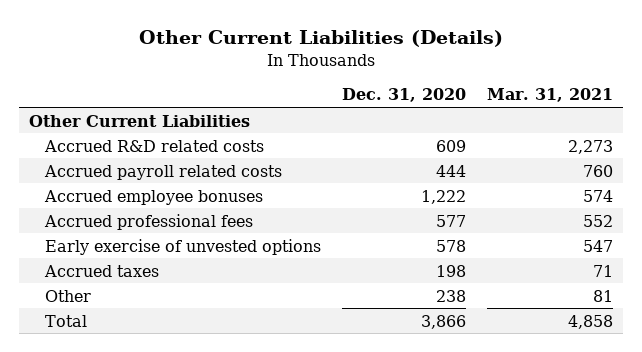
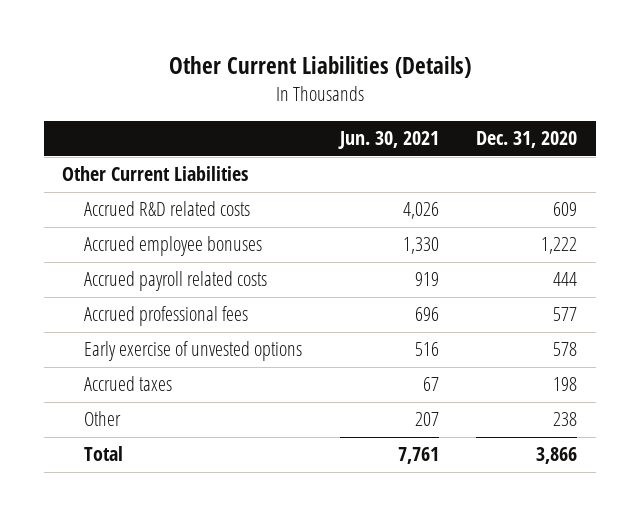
[486,88,613,103] Mar. 31, 2021 -> none
none -> [337,131,439,150] Jun. 30, 2021
[44,164,283,180] Accrued payroll related costs -> [84,271,268,292] Accrued payroll related costs

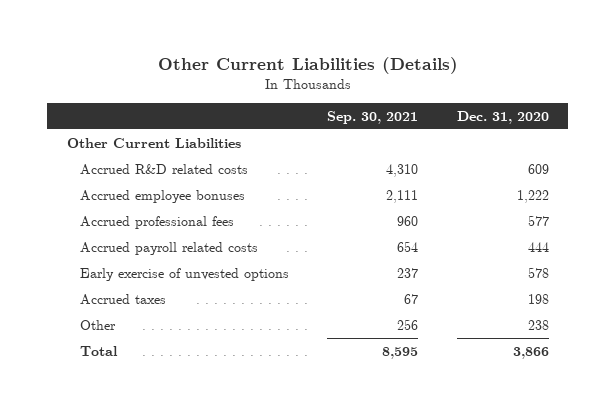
[337,131,439,150] Jun. 30, 2021 -> none
none -> [327,110,419,124] Sep. 30, 2021
[84,271,268,292] Accrued payroll related costs -> [79,241,258,255] Accrued payroll related costs

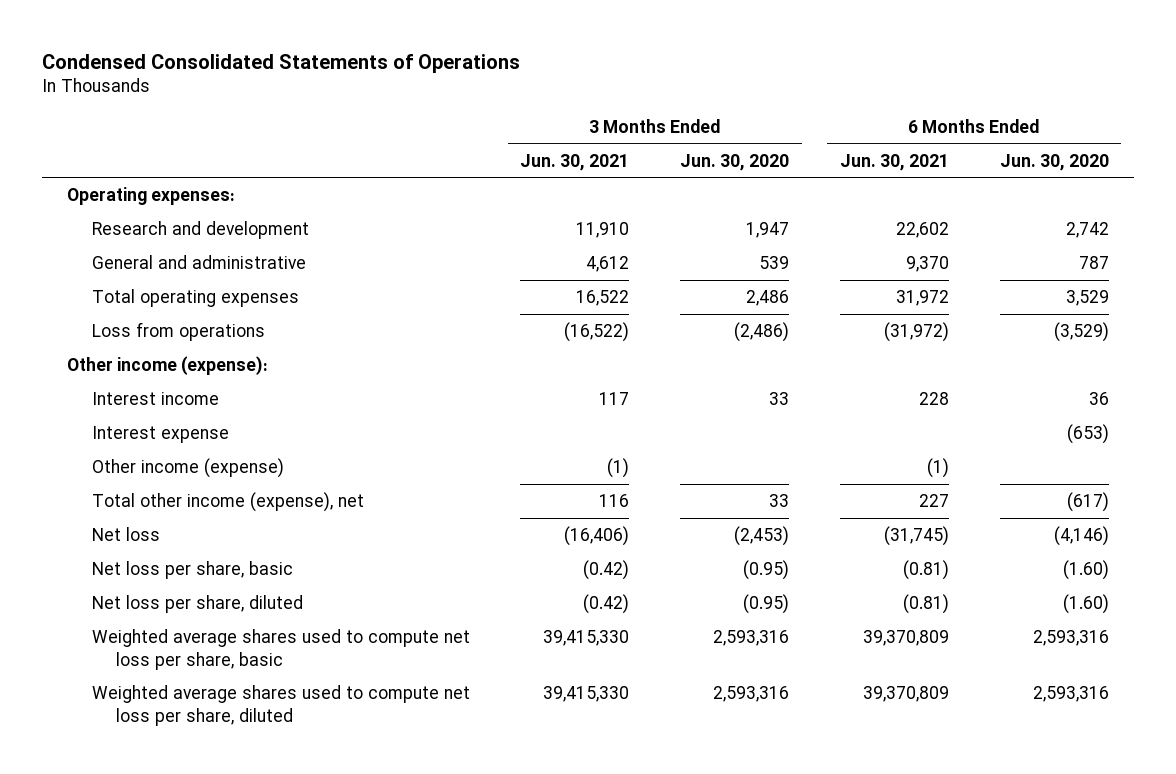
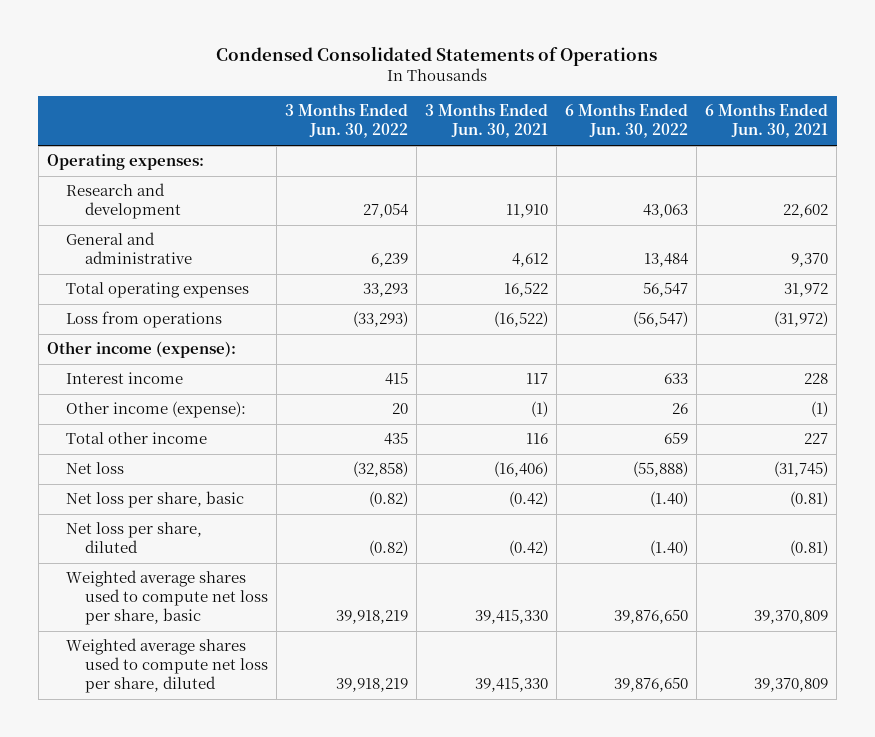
[680,153,790,171] Jun. 30, 2020 -> none
[999,153,1109,171] Jun. 30, 2020 -> none
none -> [285,103,409,139] 3 Months Ended Jun. 30, 2022
none -> [565,103,689,139] 6 Months Ended Jun. 30, 2022
[91,426,229,444] Interest expense -> none
[91,458,284,479] Other income (expense) -> [65,401,246,419] Other income (expense):
[91,492,364,513] Total other income (expense), net -> [65,432,207,445] Total other income

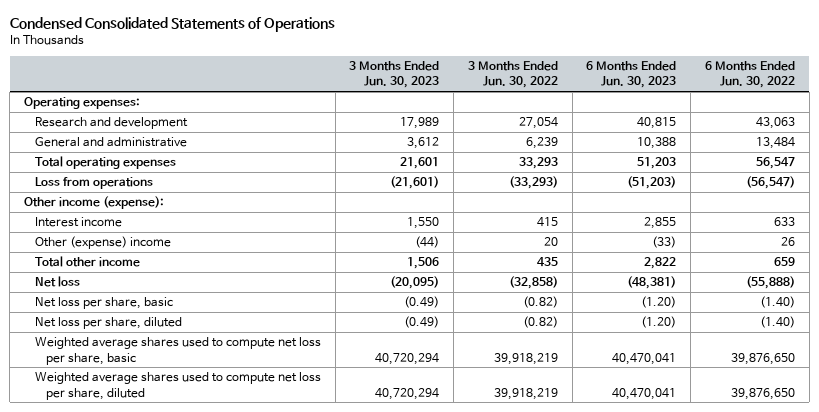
[425,103,549,139] 3 Months Ended Jun. 30, 2021 -> none
[705,103,829,139] 6 Months Ended Jun. 30, 2021 -> none
none -> [349,61,440,89] 3 Months Ended Jun. 30, 2023
none -> [586,61,677,89] 6 Months Ended Jun. 30, 2023
[65,401,246,419] Other income (expense): -> [35,236,172,250] Other (expense) income

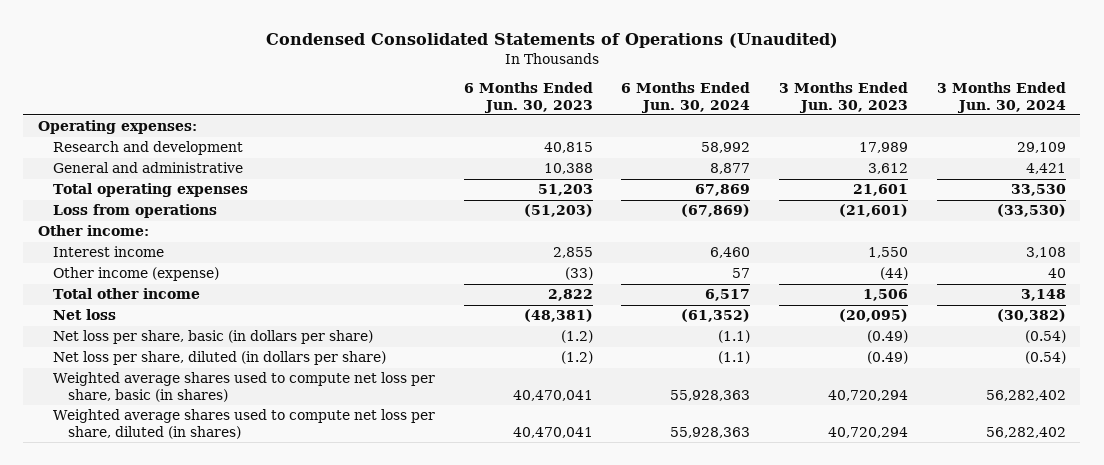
[9,16,335,32] Condensed Consolidated Statements of Operations -> [265,32,838,48] Condensed Consolidated Statements of Operations (Unaudited)
[467,61,558,89] 3 Months Ended Jun. 30, 2022 -> none
[704,61,795,89] 6 Months Ended Jun. 30, 2022 -> none
none -> [621,81,751,113] 6 Months Ended Jun. 30, 2024
none -> [936,81,1066,113] 3 Months Ended Jun. 30, 2024
[23,196,164,210] Other income (expense): -> [37,225,149,237] Other income:
[35,236,172,250] Other (expense) income -> [52,267,219,282] Other income (expense)
[35,297,174,310] Net loss per share, basic -> [52,330,373,345] Net loss per share, basic (in dollars per share)
[641,296,677,309] (1.20) -> [560,330,593,344] (1.2)
[35,317,183,330] Net loss per share, diluted -> [52,351,386,366] Net loss per share, diluted (in dollars per share)
[641,316,677,329] (1.20) -> [560,351,593,365] (1.2)
[35,337,322,365] Weighted average shares used to compute net loss per share, basic -> [52,372,435,402] Weighted average shares used to compute net loss per share, basic (in shares)
[35,372,322,400] Weighted average shares used to compute net loss per share, diluted -> [52,409,435,439] Weighted average shares used to compute net loss per share, diluted (in shares)

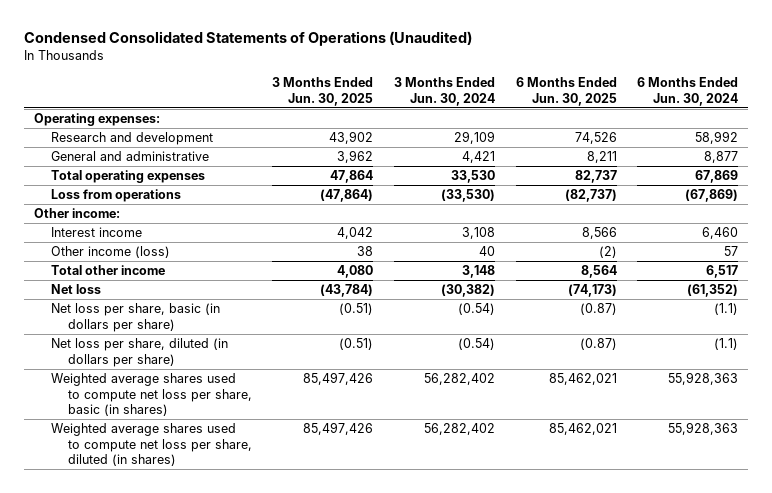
[463,81,593,113] 6 Months Ended Jun. 30, 2023 -> none
[779,81,909,113] 3 Months Ended Jun. 30, 2023 -> none
none -> [272,77,374,106] 3 Months Ended Jun. 30, 2025
none -> [515,77,617,106] 6 Months Ended Jun. 30, 2025
[52,267,219,282] Other income (expense) -> [51,246,171,259] Other income (loss)

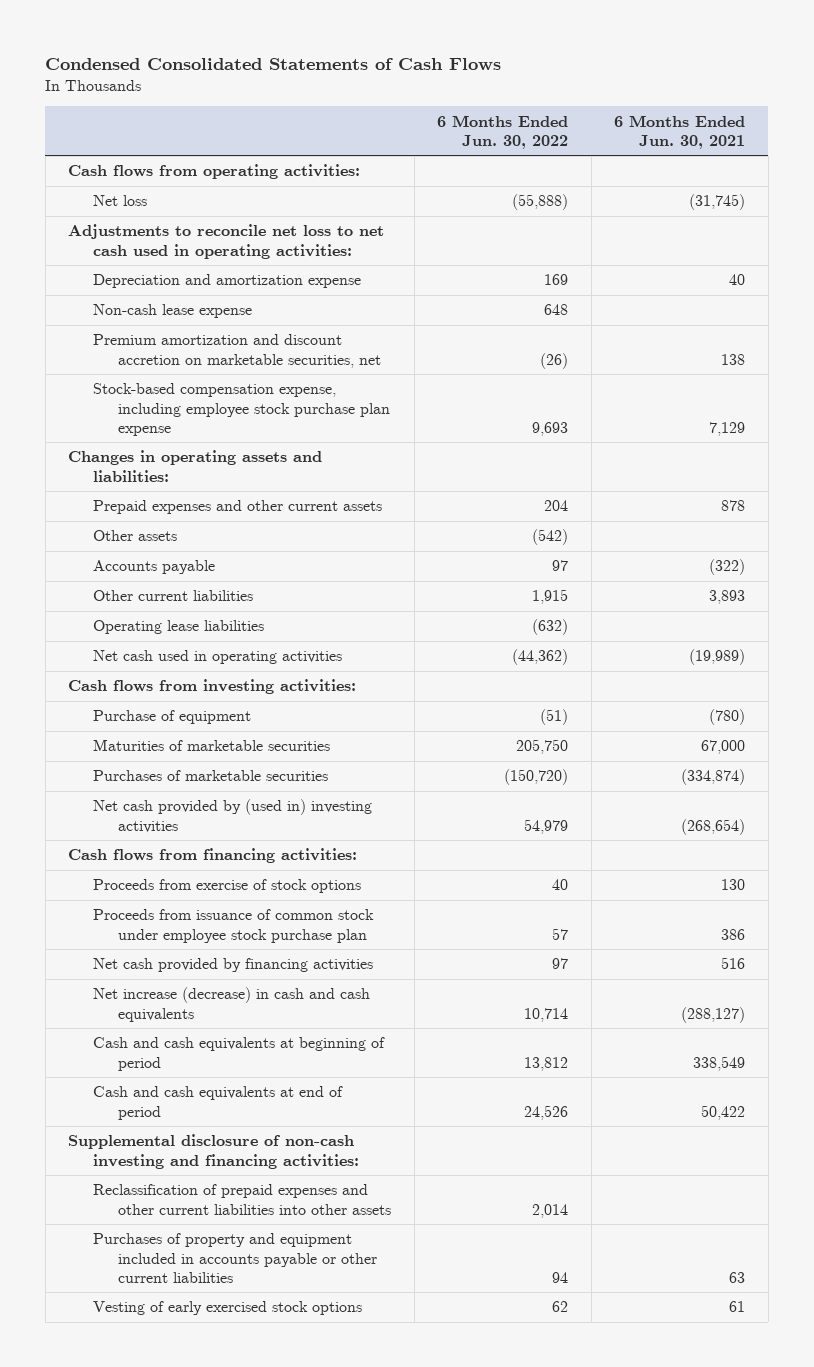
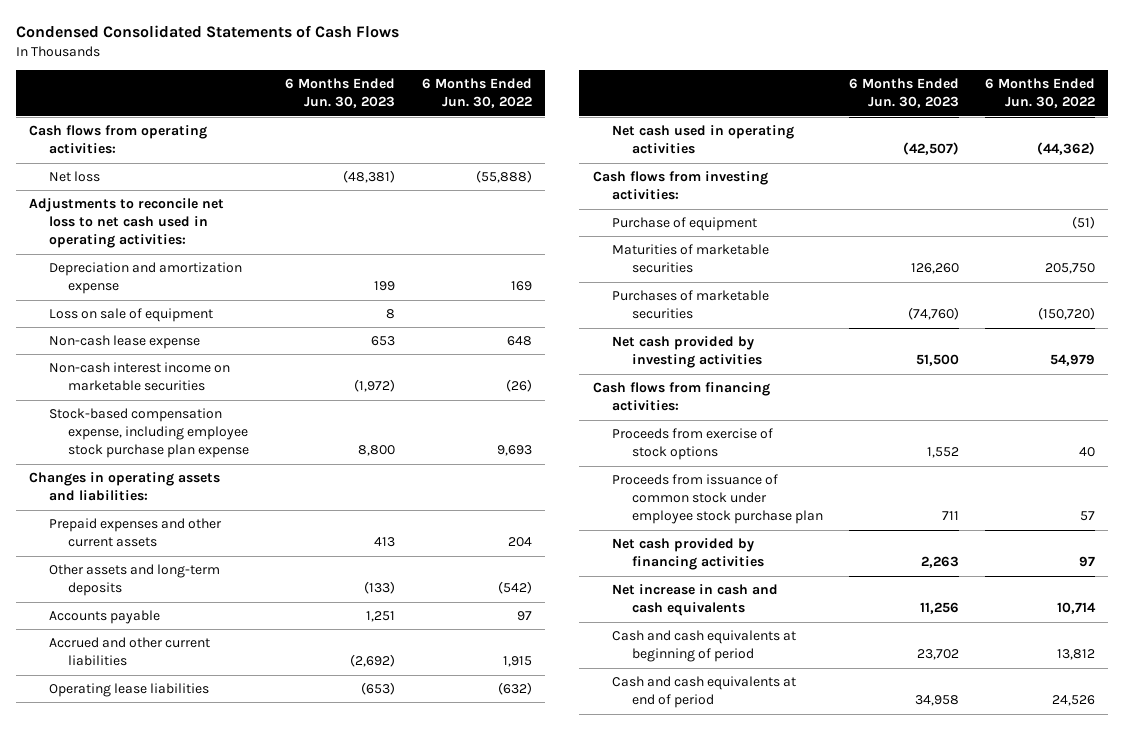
[614,114,746,149] 6 Months Ended Jun. 30, 2021 -> none
none -> [285,78,396,109] 6 Months Ended Jun. 30, 2023
none -> [48,308,213,323] Loss on sale of equipment
[93,334,382,368] Premium amortization and discount accretion on marketable securities, net -> none
none -> [48,362,230,392] Non-cash interest income on marketable securities
[93,530,178,542] Other assets -> [48,564,220,597] Other assets and long-term deposits
[93,590,254,602] Other current liabilities -> [48,637,210,667] Accrued and other current liabilities
[93,799,373,833] Net cash provided by (used in) investing activities -> [612,336,762,369] Net cash provided by investing activities
[93,987,371,1022] Net increase (decrease) in cash and cash equivalents -> [612,584,779,617] Net increase in cash and cash equivalents
[68,1134,360,1169] Supplemental disclosure of non-cash investing and financing activities: -> none
[93,1184,392,1215] Reclassification of prepaid expenses and other current liabilities into other assets -> none
[93,1233,378,1283] Purchases of property and equipment included in accounts payable or other current liabilities -> none
[93,1301,363,1316] Vesting of early exercised stock options -> none

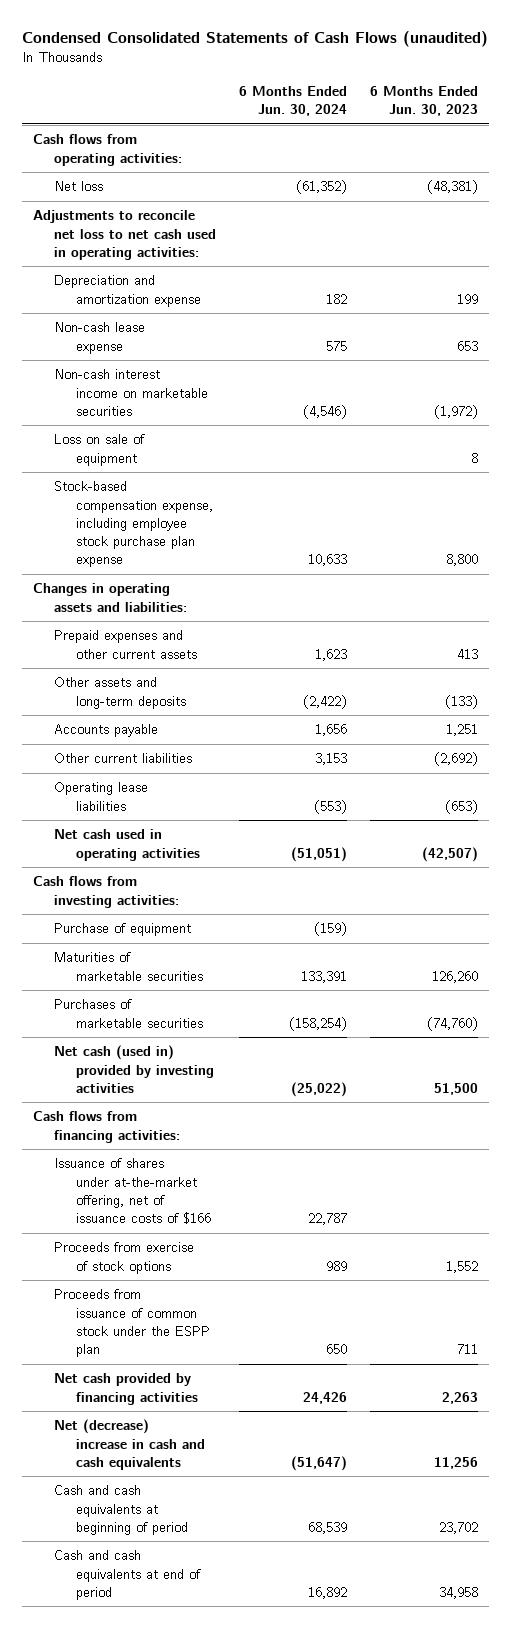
[15,25,399,39] Condensed Consolidated Statements of Cash Flows -> [21,31,488,48] Condensed Consolidated Statements of Cash Flows (unaudited)
[421,78,532,109] 6 Months Ended Jun. 30, 2022 -> none
none -> [239,85,348,117] 6 Months Ended Jun. 30, 2024
[48,308,213,323] Loss on sale of equipment -> [54,434,146,466] Loss on sale of equipment
[48,637,210,667] Accrued and other current liabilities -> [54,753,193,764] Other current liabilities
[612,336,762,369] Net cash provided by investing activities -> [54,1045,214,1093] Net cash (used in) provided by investing activities
none -> [54,1158,211,1224] Issuance of shares under at-the-market offering, net of issuance costs of $166
[612,474,823,525] Proceeds from issuance of common stock under employee stock purchase plan -> [54,1289,210,1357] Proceeds from issuance of common stock under the ESPP plan
[612,584,779,617] Net increase in cash and cash equivalents -> [54,1419,205,1470] Net (decrease) increase in cash and cash equivalents

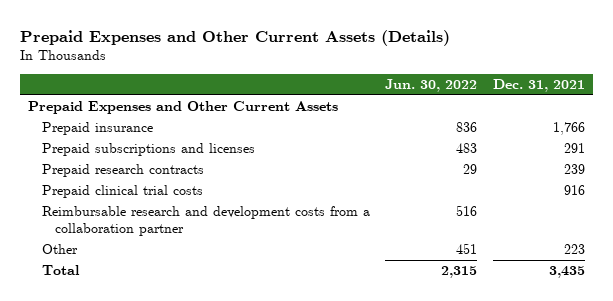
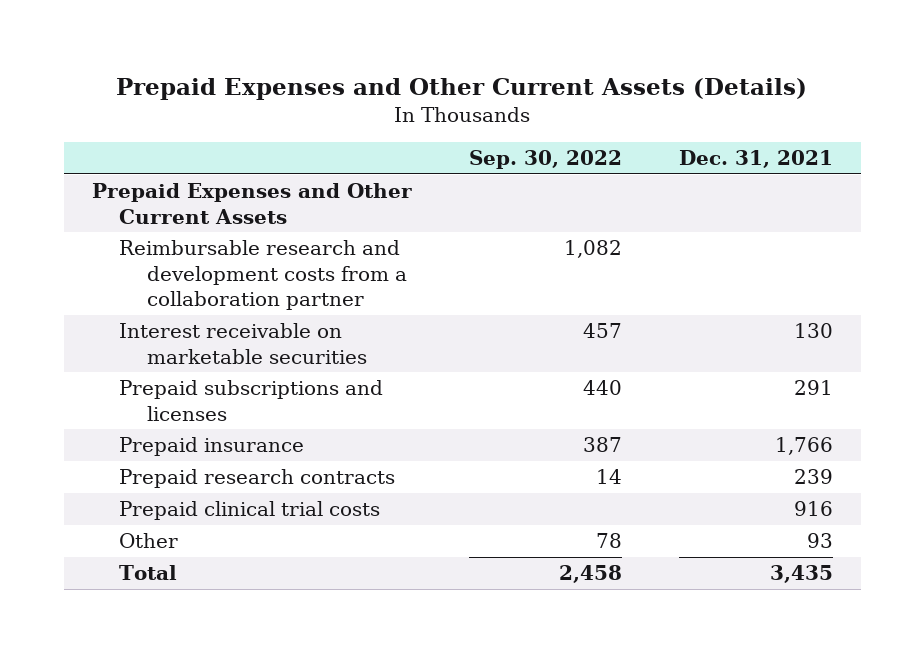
[385,78,478,92] Jun. 30, 2022 -> none
none -> [468,149,622,169] Sep. 30, 2022
[41,206,370,237] Reimbursable research and development costs from a collaboration partner -> [119,240,407,311] Reimbursable research and development costs from a collaboration partner
none -> [119,323,367,364] Interest receivable on marketable securities
[41,122,153,136] Prepaid insurance -> [119,437,305,457] Prepaid insurance
[563,244,585,255] 223 -> [806,533,833,549] 93

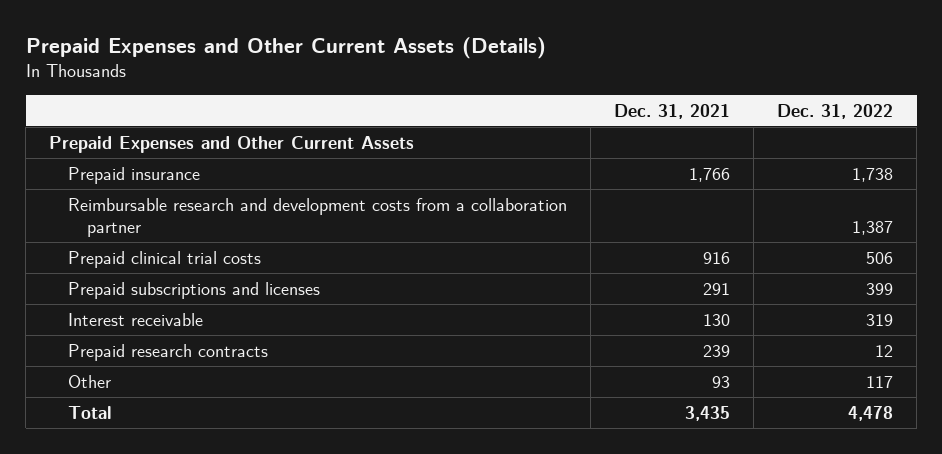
[468,149,622,169] Sep. 30, 2022 -> none
none -> [777,103,894,119] Dec. 31, 2022
[119,437,305,457] Prepaid insurance -> [68,166,201,184] Prepaid insurance
[119,323,367,364] Interest receivable on marketable securities -> none
[119,501,381,521] Prepaid clinical trial costs -> [68,250,262,268] Prepaid clinical trial costs
none -> [68,312,204,326] Interest receivable

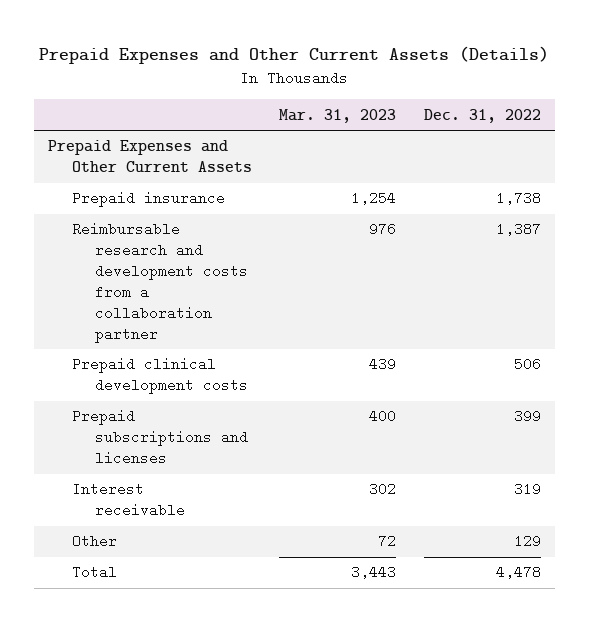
[614,103,731,119] Dec. 31, 2021 -> none
none -> [279,108,397,123] Mar. 31, 2023
[68,250,262,268] Prepaid clinical trial costs -> [71,357,249,395] Prepaid clinical development costs
[68,343,269,361] Prepaid research contracts -> none
[866,375,894,388] 117 -> [513,534,541,549] 129

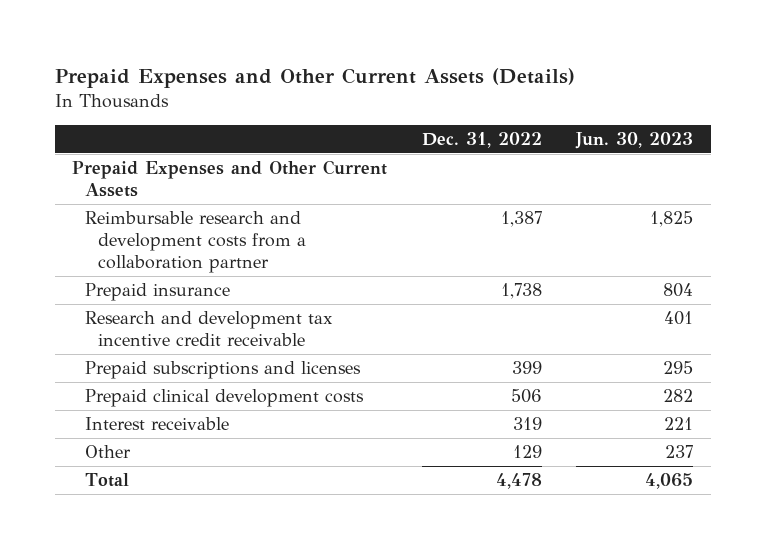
[279,108,397,123] Mar. 31, 2023 -> none
none -> [575,131,694,149] Jun. 30, 2023
[71,191,225,208] Prepaid insurance -> [85,283,231,302] Prepaid insurance
none -> [85,311,334,347] Research and development tax incentive credit receivable
[71,357,249,395] Prepaid clinical development costs -> [85,389,365,408] Prepaid clinical development costs

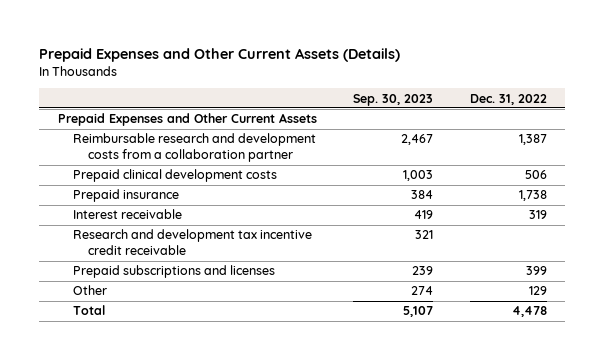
[575,131,694,149] Jun. 30, 2023 -> none
none -> [353,93,434,106] Sep. 30, 2023
[85,389,365,408] Prepaid clinical development costs -> [72,169,277,183] Prepaid clinical development costs
[85,417,230,431] Interest receivable -> [72,209,182,220] Interest receivable

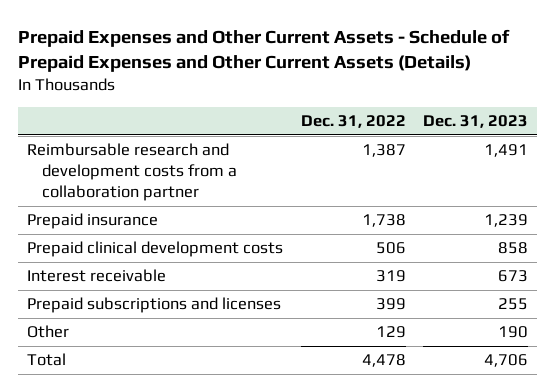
[39,47,401,62] Prepaid Expenses and Other Current Assets (Details) -> [17,29,510,73] Prepaid Expenses and Other Current Assets - Schedule of Prepaid Expenses and Other Current Assets (Details)
[353,93,434,106] Sep. 30, 2023 -> none
none -> [423,114,529,128] Dec. 31, 2023
[57,113,317,127] Prepaid Expenses and Other Current Assets -> none
[72,169,277,183] Prepaid clinical development costs -> [26,241,283,258] Prepaid clinical development costs
[72,229,312,256] Research and development tax incentive credit receivable -> none

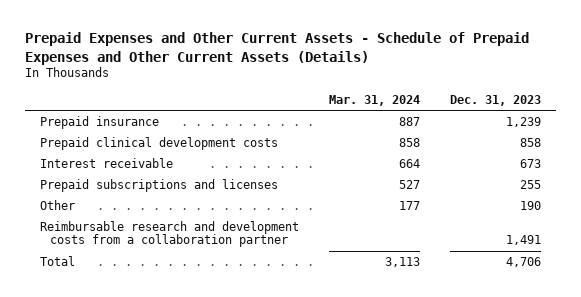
[300,114,406,128] Dec. 31, 2022 -> none
none -> [328,94,420,106] Mar. 31, 2024
[26,143,238,202] Reimbursable research and development costs from a collaboration partner -> [40,220,300,248] Reimbursable research and development costs from a collaboration partner

